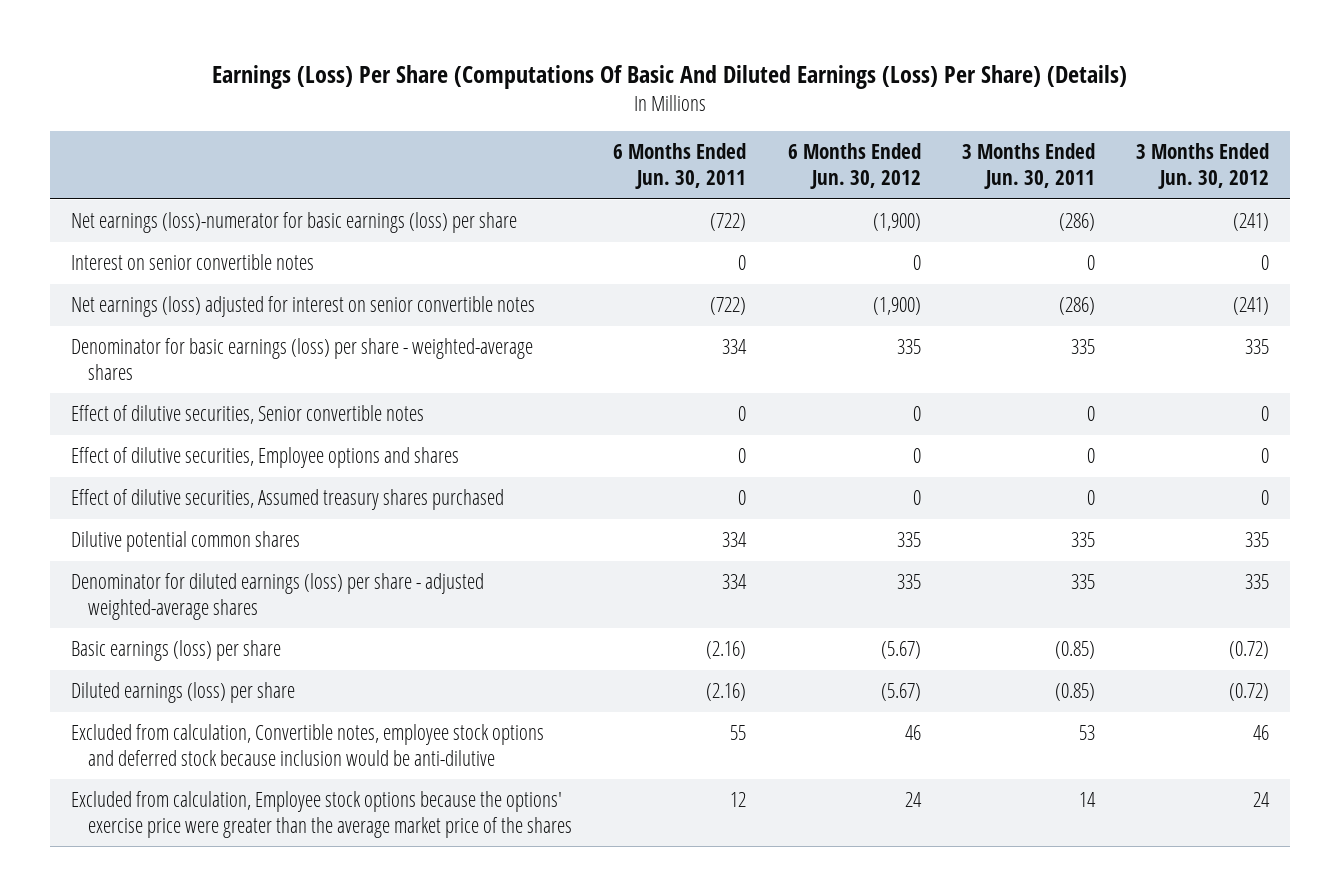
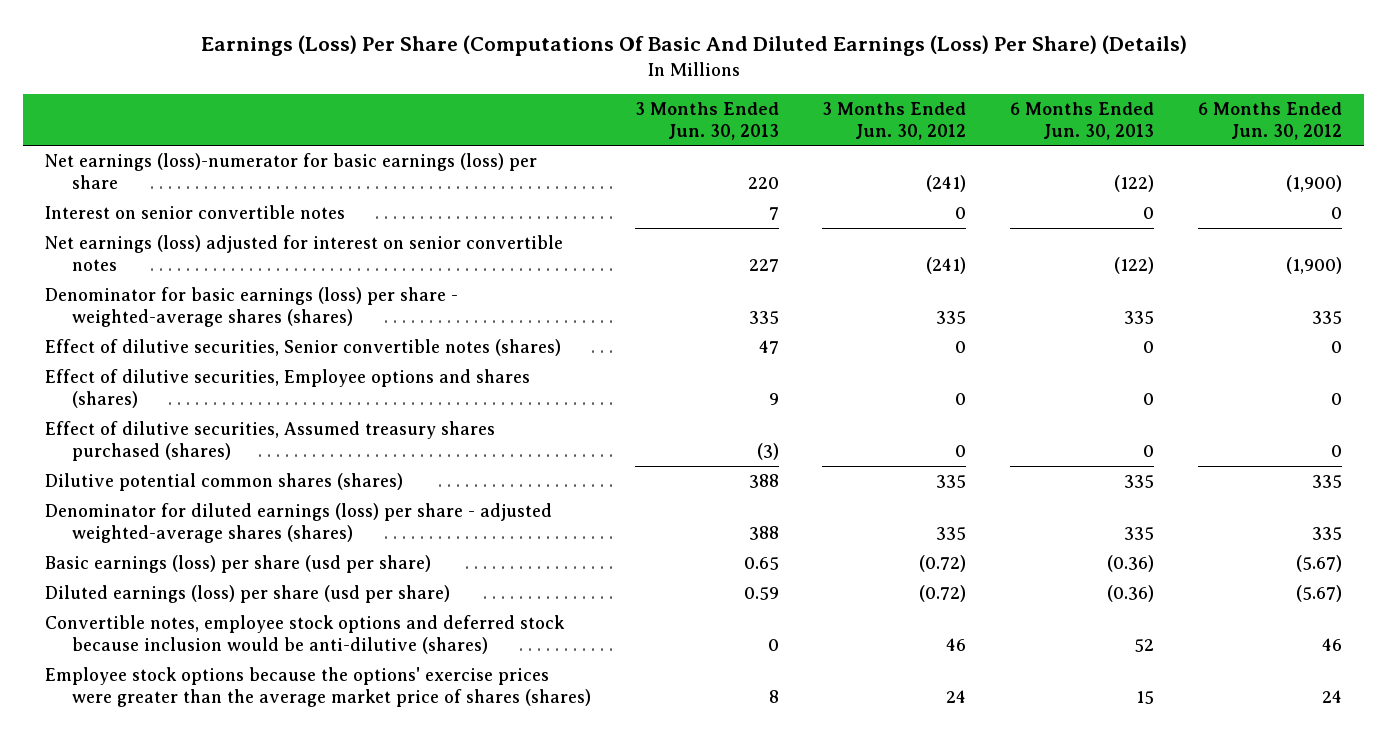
[613,143,747,190] 6 Months Ended Jun. 30, 2011 -> none
[961,143,1095,190] 3 Months Ended Jun. 30, 2011 -> none
none -> [634,102,779,140] 3 Months Ended Jun. 30, 2013
none -> [1010,102,1155,140] 6 Months Ended Jun. 30, 2013
[70,338,533,380] Denominator for basic earnings (loss) per share - weighted-average shares -> [44,287,458,327] Denominator for basic earnings (loss) per share - weighted-average shares (shares)
[70,405,424,425] Effect of dilutive securities, Senior convertible notes -> [44,339,561,357] Effect of dilutive securities, Senior convertible notes (shares)
[70,447,459,469] Effect of dilutive securities, Employee options and shares -> [44,369,530,408] Effect of dilutive securities, Employee options and shares (shares)
[70,489,504,511] Effect of dilutive securities, Assumed treasury shares purchased -> [44,421,495,461] Effect of dilutive securities, Assumed treasury shares purchased (shares)
[70,531,300,553] Dilutive potential common shares -> [44,473,403,492] Dilutive potential common shares (shares)
[70,573,484,620] Denominator for diluted earnings (loss) per share - adjusted weighted-average shares -> [44,503,552,543] Denominator for diluted earnings (loss) per share - adjusted weighted-average shares (shares)
[70,640,281,662] Basic earnings (loss) per share -> [44,555,431,574] Basic earnings (loss) per share (usd per share)
[70,682,295,704] Diluted earnings (loss) per share -> [44,585,450,604] Diluted earnings (loss) per share (usd per share)
[70,724,544,766] Excluded from calculation, Convertible notes, employee stock options and deferred stock because inclusion would be anti-dilutive -> [44,615,565,654] Convertible notes, employee stock options and deferred stock because inclusion would be anti-dilutive (shares)
[70,791,573,838] Excluded from calculation, Employee stock options because the options' exercise price were greater than the average market price of the shares -> [44,667,591,707] Employee stock options because the options' exercise prices were greater than the average market price of shares (shares)

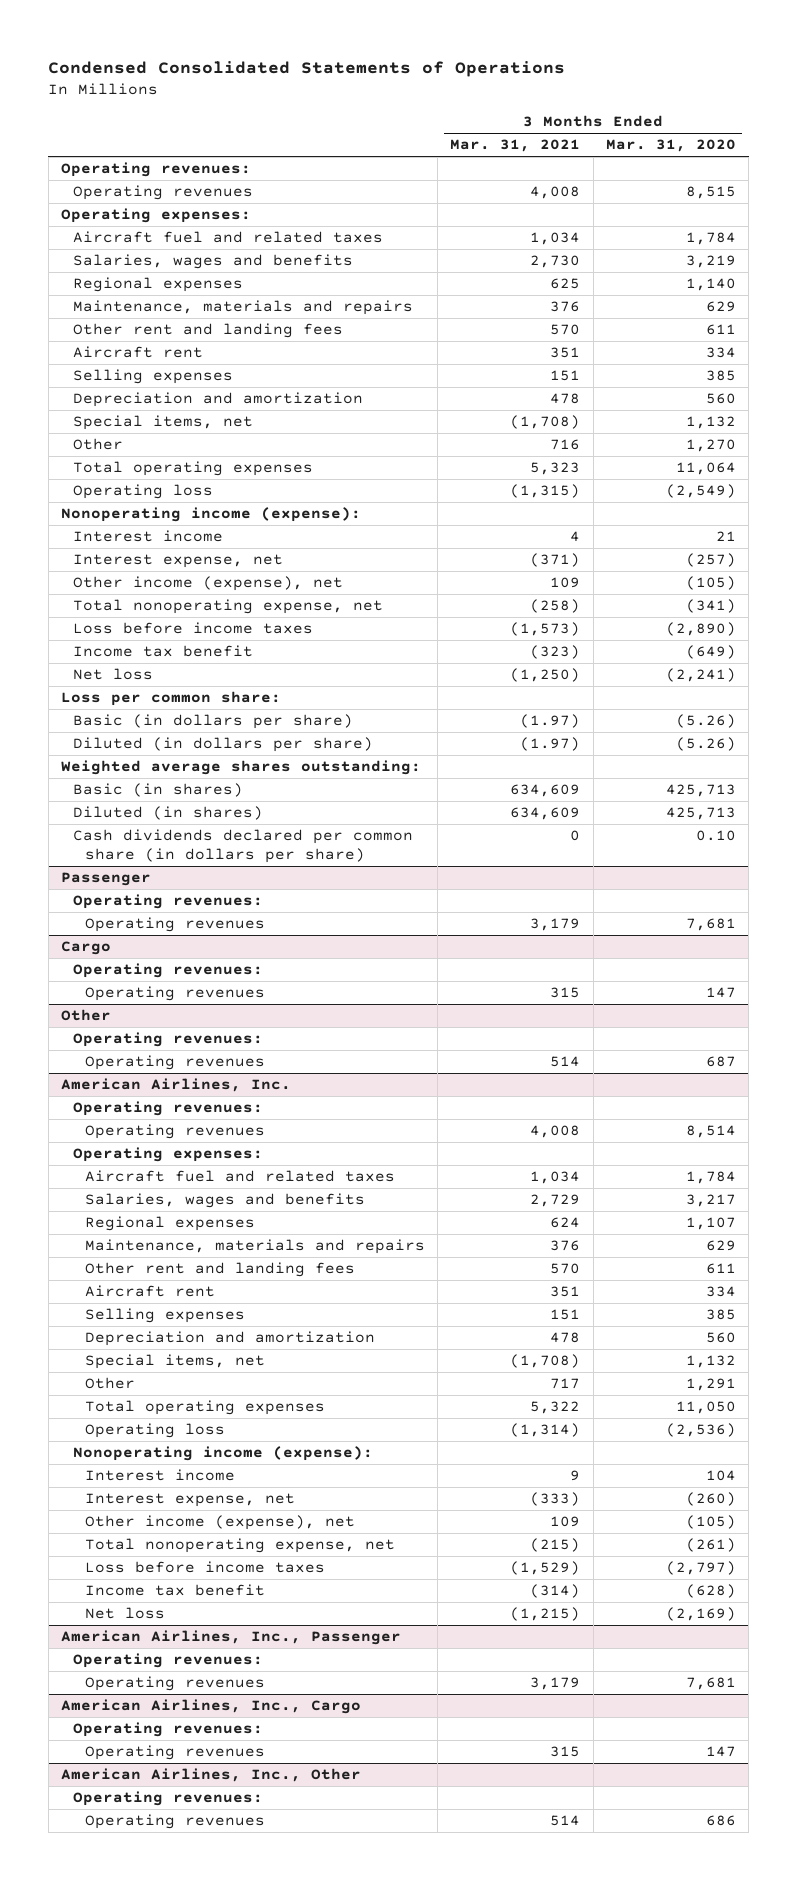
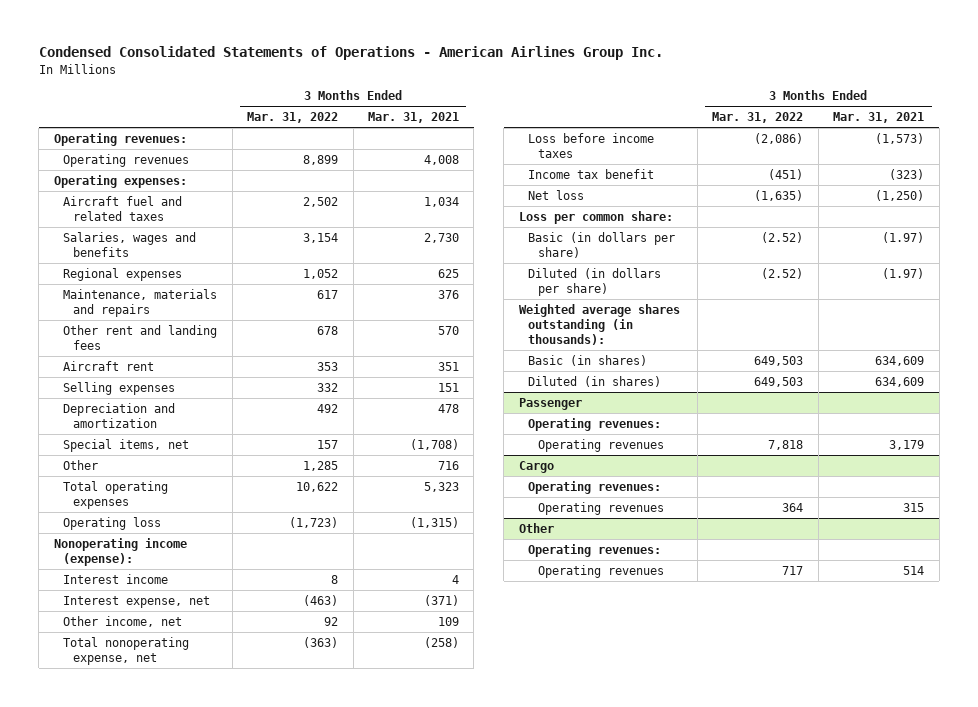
[48,60,566,77] Condensed Consolidated Statements of Operations -> [38,46,663,61] Condensed Consolidated Statements of Operations - American Airlines Group Inc.
[605,139,736,153] Mar. 31, 2020 -> none
none -> [247,112,339,124] Mar. 31, 2022
[72,576,343,592] Other income (expense), net -> [63,615,183,627] Other income, net
[61,760,422,776] Weighted average shares outstanding: -> [518,303,680,345] Weighted average shares outstanding (in thousands):
[72,829,413,863] Cash dividends declared per common share (in dollars per share) -> none
[61,1078,292,1093] American Airlines, Inc. -> none
[72,1101,263,1117] Operating revenues: -> none
[84,1124,265,1140] Operating revenues -> none
[72,1147,263,1163] Operating expenses: -> none
[84,1170,395,1183] Aircraft fuel and related taxes -> none
[84,1193,365,1209] Salaries, wages and benefits -> none
[84,1216,255,1232] Regional expenses -> none
[84,1239,425,1255] Maintenance, materials and repairs -> none
[84,1262,355,1278] Other rent and landing fees -> none
[84,1285,215,1298] Aircraft rent -> none
[84,1308,245,1324] Selling expenses -> none
[84,1331,375,1347] Depreciation and amortization -> none
[84,1354,265,1370] Special items, net -> none
[84,1377,135,1390] Other -> none
[84,1400,325,1416] Total operating expenses -> none
[84,1423,225,1439] Operating loss -> none
[72,1446,373,1462] Nonoperating income (expense): -> none
[84,1469,235,1482] Interest income -> none
[84,1493,295,1508] Interest expense, net -> none
[84,1515,355,1531] Other income (expense), net -> none
[84,1538,395,1554] Total nonoperating expense, net -> none
[84,1561,325,1574] Loss before income taxes -> none
[84,1584,265,1597] Income tax benefit -> none
[84,1607,165,1620] Net loss -> none
[61,1630,402,1646] American Airlines, Inc., Passenger -> none
[72,1653,263,1669] Operating revenues: -> none
[84,1676,265,1692] Operating revenues -> none
[61,1699,362,1715] American Airlines, Inc., Cargo -> none
[72,1722,263,1738] Operating revenues: -> none
[84,1745,265,1761] Operating revenues -> none
[61,1768,362,1783] American Airlines, Inc., Other -> none
[72,1791,263,1807] Operating revenues: -> none
[84,1814,265,1830] Operating revenues -> none

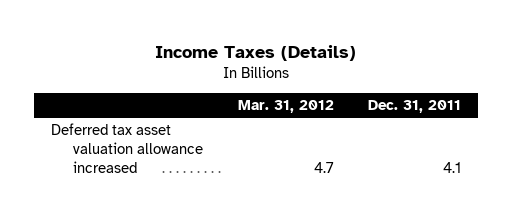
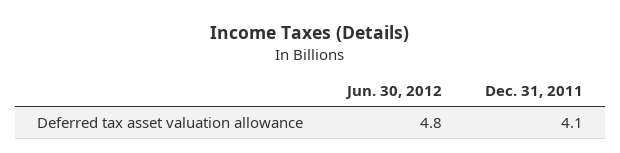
[237,100,334,114] Mar. 31, 2012 -> none
none -> [344,86,442,100] Jun. 30, 2012
[51,123,204,173] Deferred tax asset valuation allowance increased -> [37,117,304,129] Deferred tax asset valuation allowance

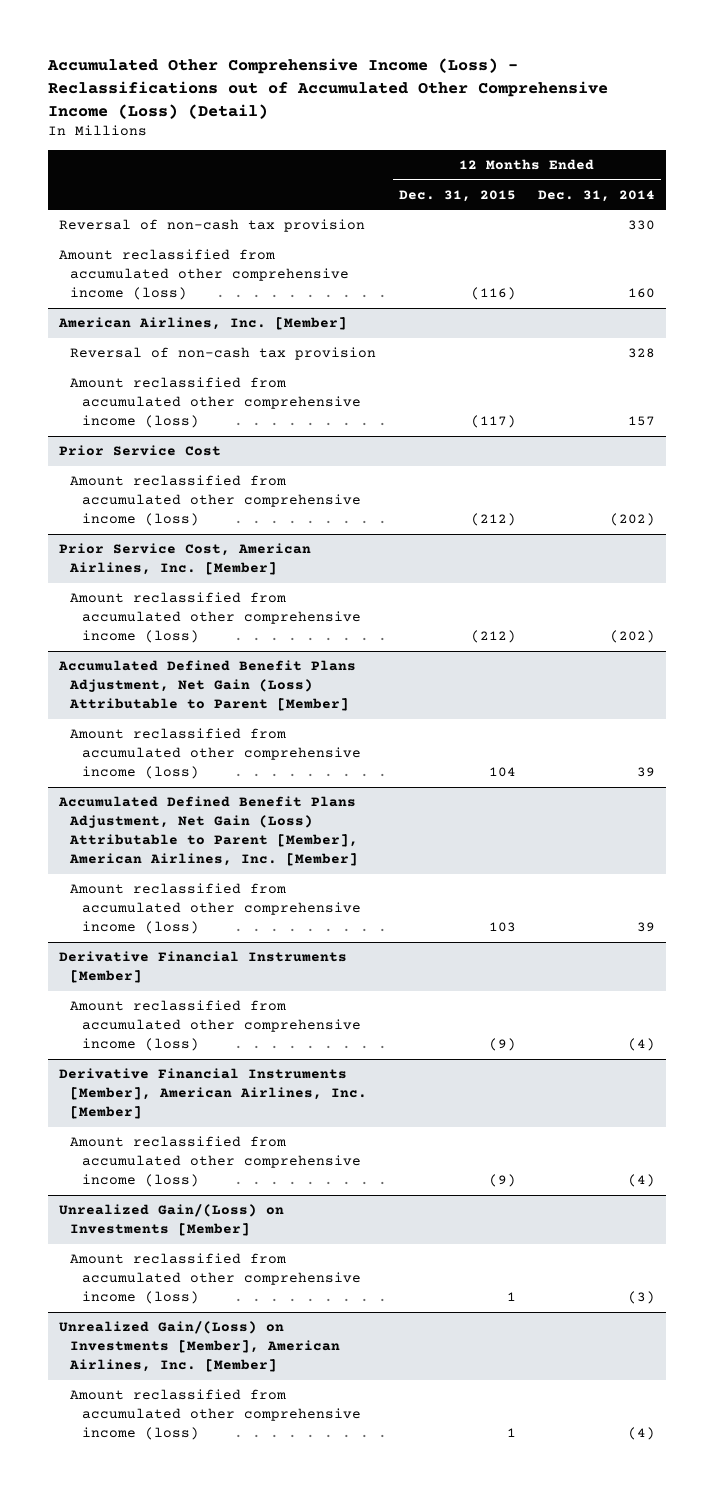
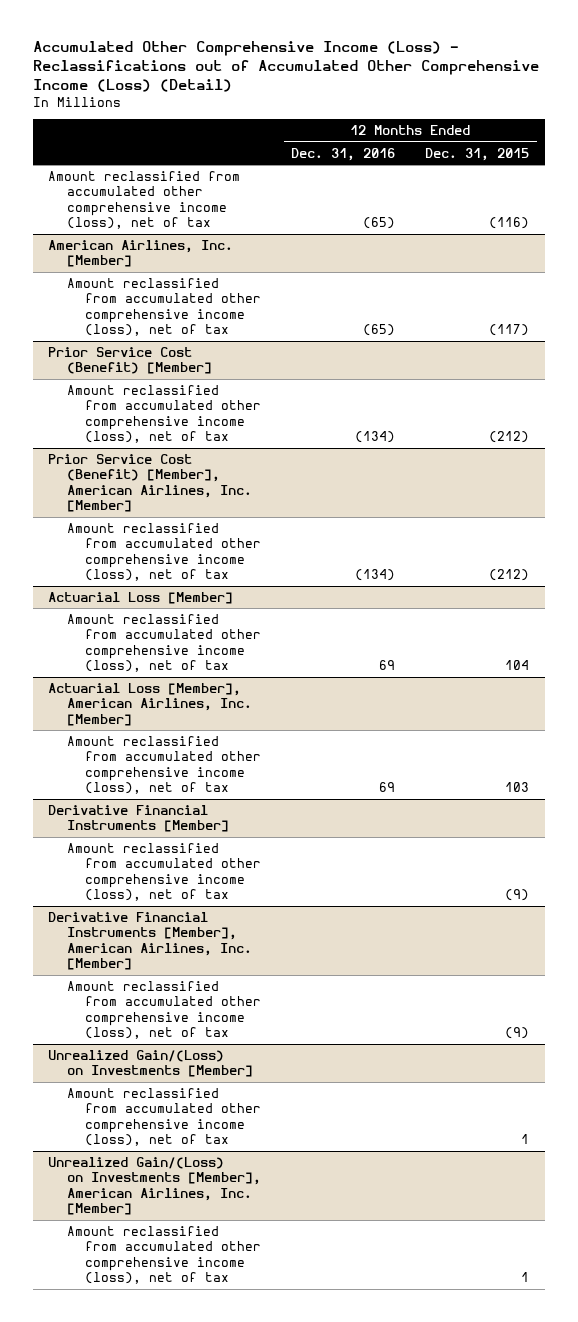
[537,189,655,202] Dec. 31, 2014 -> none
none -> [291,147,396,161] Dec. 31, 2016
[58,219,365,233] Reversal of non-cash tax provision -> none
[58,249,350,301] Amount reclassified from accumulated other comprehensive income (loss) -> [48,170,241,230] Amount reclassified from accumulated other comprehensive income (loss), net of tax
[70,347,377,361] Reversal of non-cash tax provision -> none
[57,796,359,867] Accumulated Defined Benefit Plans Adjustment, Net Gain (Loss) Attributable to Parent [Member], American Airlines, Inc. [Member] -> none
[70,377,361,429] Amount reclassified from accumulated other comprehensive income (loss) -> [66,277,261,337] Amount reclassified from accumulated other comprehensive income (loss), net of tax
[58,445,221,457] Prior Service Cost -> [48,346,212,375] Prior Service Cost (Benefit) [Member]
[70,475,361,527] Amount reclassified from accumulated other comprehensive income (loss) -> [66,384,261,444] Amount reclassified from accumulated other comprehensive income (loss), net of tax
[58,543,311,576] Prior Service Cost, American Airlines, Inc. [Member] -> [48,453,252,513] Prior Service Cost (Benefit) [Member], American Airlines, Inc. [Member]
[70,592,361,644] Amount reclassified from accumulated other comprehensive income (loss) -> [66,522,261,582] Amount reclassified from accumulated other comprehensive income (loss), net of tax
[57,660,356,712] Accumulated Defined Benefit Plans Adjustment, Net Gain (Loss) Attributable to Parent [Member] -> [48,591,234,604] Actuarial Loss [Member]
[70,728,361,780] Amount reclassified from accumulated other comprehensive income (loss) -> [66,613,261,673] Amount reclassified from accumulated other comprehensive income (loss), net of tax
none -> [48,682,252,726] Actuarial Loss [Member], American Airlines, Inc. [Member]
[70,883,361,935] Amount reclassified from accumulated other comprehensive income (loss) -> [66,735,261,795] Amount reclassified from accumulated other comprehensive income (loss), net of tax
[70,1000,361,1052] Amount reclassified from accumulated other comprehensive income (loss) -> [66,842,261,902] Amount reclassified from accumulated other comprehensive income (loss), net of tax
[70,1136,361,1188] Amount reclassified from accumulated other comprehensive income (loss) -> [66,980,261,1040] Amount reclassified from accumulated other comprehensive income (loss), net of tax
[70,1253,361,1305] Amount reclassified from accumulated other comprehensive income (loss) -> [66,1087,261,1147] Amount reclassified from accumulated other comprehensive income (loss), net of tax
[70,1389,361,1441] Amount reclassified from accumulated other comprehensive income (loss) -> [66,1225,261,1285] Amount reclassified from accumulated other comprehensive income (loss), net of tax

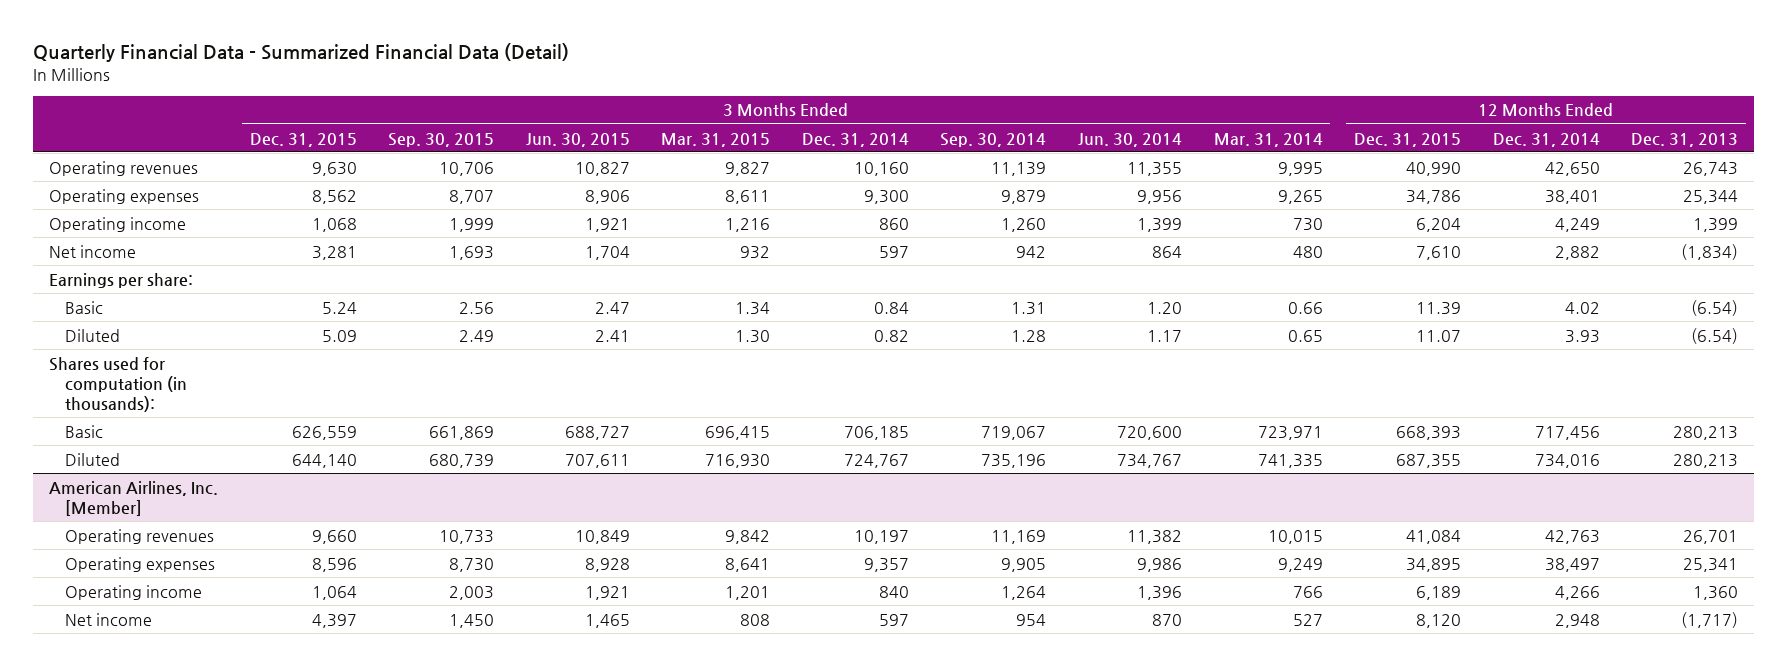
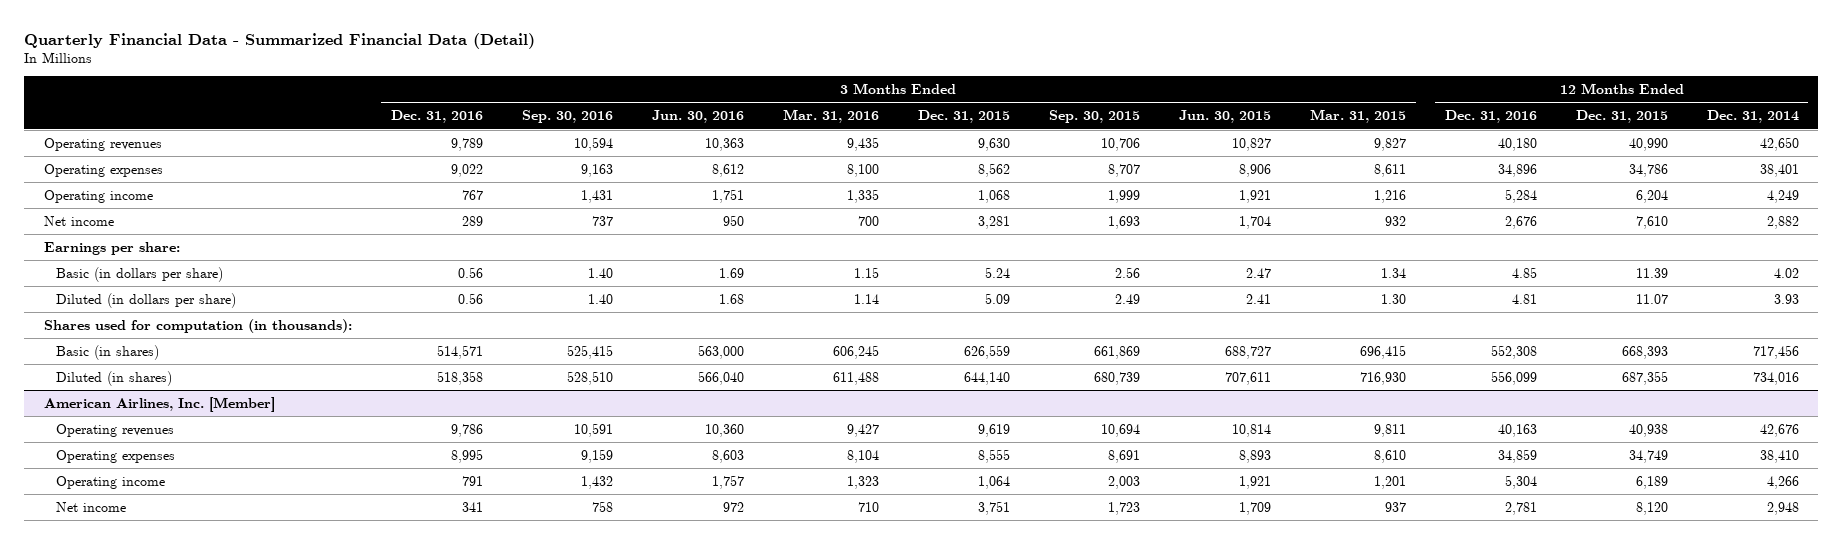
[801,132,909,147] Dec. 31, 2014 -> none
[940,132,1047,147] Sep. 30, 2014 -> none
[1077,132,1182,147] Jun. 30, 2014 -> none
[1213,132,1323,147] Mar. 31, 2014 -> none
[1631,132,1739,147] Dec. 31, 2013 -> none
none -> [390,110,483,124] Dec. 31, 2016
none -> [521,110,613,124] Sep. 30, 2016
none -> [651,110,744,124] Jun. 30, 2016
none -> [782,109,879,124] Mar. 31, 2016
none -> [1444,110,1537,124] Dec. 31, 2016
[65,300,104,314] Basic -> [56,266,224,282] Basic (in dollars per share)
[65,328,121,342] Diluted -> [56,292,237,308] Diluted (in dollars per share)
[65,424,104,438] Basic -> [56,344,160,360] Basic (in shares)
[65,452,121,466] Diluted -> [56,370,173,386] Diluted (in shares)
[311,529,357,544] 9,660 -> [977,423,1010,437] 9,619
[439,529,495,544] 10,733 -> [1100,423,1140,437] 10,694
[574,529,630,544] 10,849 -> [1231,423,1271,437] 10,814
[725,529,771,544] 9,842 -> [1373,423,1406,437] 9,811
[1406,529,1462,544] 41,084 -> [1628,423,1668,437] 40,938
[1544,529,1600,544] 42,763 -> [1759,423,1799,437] 42,676
[311,557,357,572] 8,596 -> [977,448,1010,463] 8,555
[449,557,495,572] 8,730 -> [1107,449,1140,463] 8,691
[584,557,630,572] 8,928 -> [1238,449,1271,463] 8,893
[725,557,771,572] 8,641 -> [1373,449,1406,463] 8,610
[1406,557,1462,572] 34,895 -> [1628,449,1668,463] 34,749
[1544,557,1600,572] 38,497 -> [1759,449,1799,463] 38,410
[311,613,357,628] 4,397 -> [977,500,1010,515] 3,751
[449,613,495,628] 1,450 -> [1107,501,1140,515] 1,723
[584,613,630,628] 1,465 -> [1238,501,1271,515] 1,709
[740,613,771,626] 808 -> [1384,501,1406,512] 937

